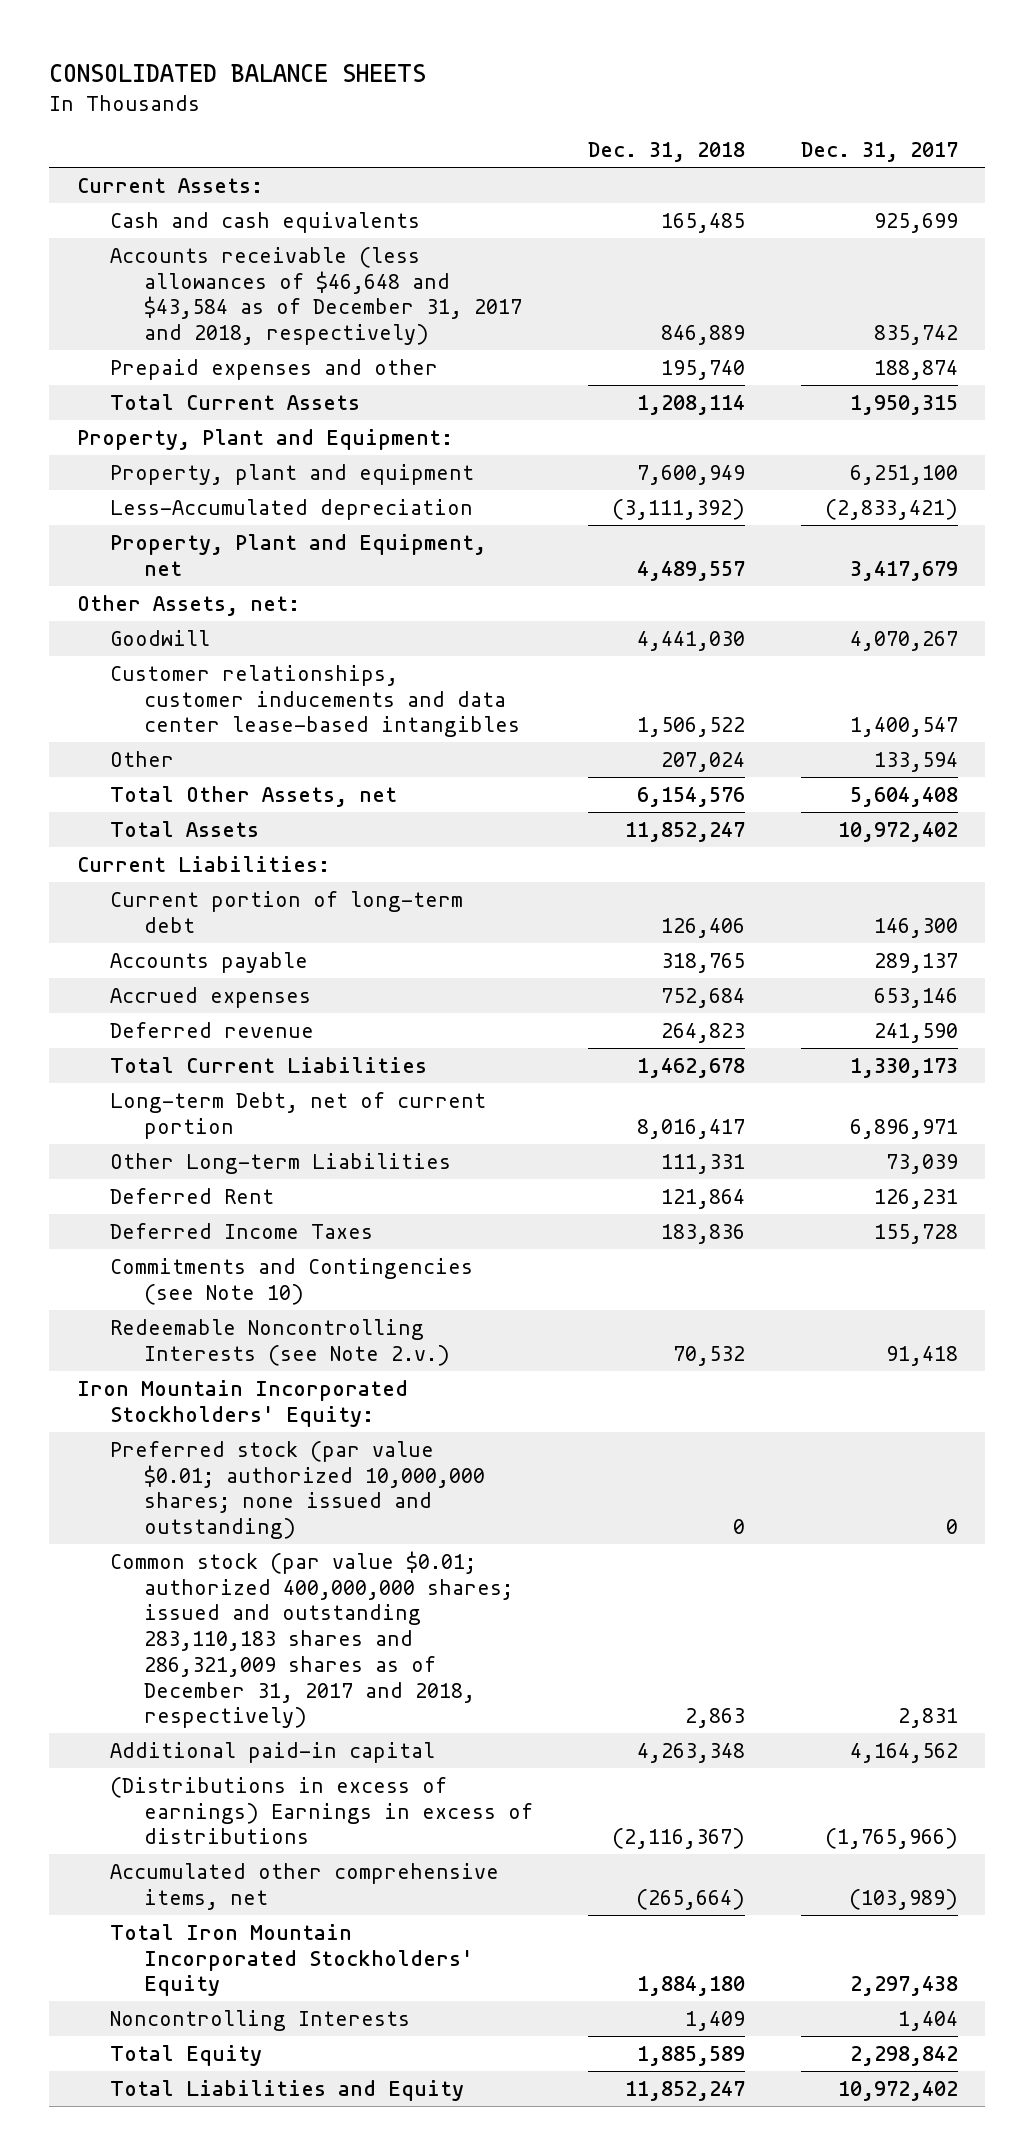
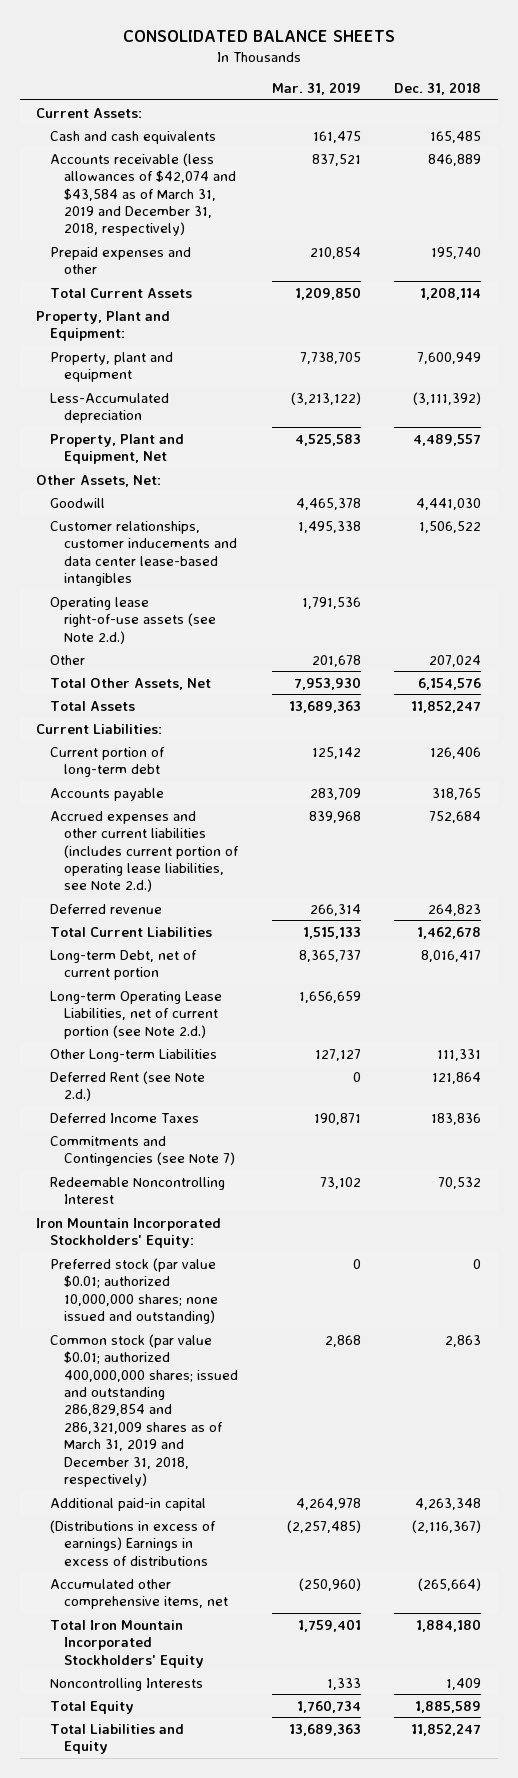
[800,142,958,163] Dec. 31, 2017 -> none
none -> [271,82,361,96] Mar. 31, 2019
[110,246,523,346] Accounts receivable (less allowances of $46,648 and $43,584 as of December 31, 2017 and 2018, respectively) -> [50,152,236,237] Accounts receivable (less allowances of $42,074 and $43,584 as of March 31, 2019 and December 31, 2018, respectively)
[110,533,487,576] Property, Plant and Equipment, net -> [50,433,185,465] Property, Plant and Equipment, Net
[76,594,300,616] Other Assets, net: -> [36,474,162,487] Other Assets, Net:
none -> [50,596,216,644] Operating lease right-of-use assets (see Note 2.d.)
[110,785,398,807] Total Other Assets, net -> [50,677,212,690] Total Other Assets, Net
[110,986,312,1008] Accrued expenses -> [50,810,239,893] Accrued expenses and other current liabilities (includes current portion of operating lease liabilities, see Note 2.d.)
none -> [50,990,223,1039] Long-term Operating Lease Liabilities, net of current portion (see Note 2.d.)
[110,1187,275,1204] Deferred Rent -> [50,1070,206,1102] Deferred Rent (see Note 2.d.)
[110,1257,474,1305] Commitments and Contingencies (see Note 10) -> [50,1135,235,1167] Commitments and Contingencies (see Note 7)
[110,1318,451,1366] Redeemable Noncontrolling Interests (see Note 2.v.) -> [50,1176,226,1205] Redeemable Noncontrolling Interest
[110,1550,514,1729] Common stock (par value $0.01; authorized 400,000,000 shares; issued and outstanding 283,110,183 shares and 286,321,009 shares as of December 31, 2017 and 2018, respectively) -> [50,1333,238,1488] Common stock (par value $0.01; authorized 400,000,000 shares; issued and outstanding 286,829,854 and 286,321,009 shares as of March 31, 2019 and December 31, 2018, respectively)

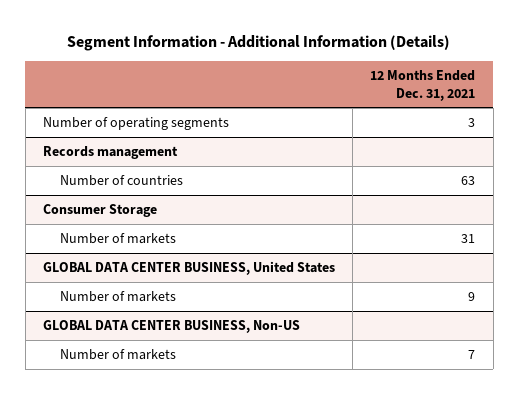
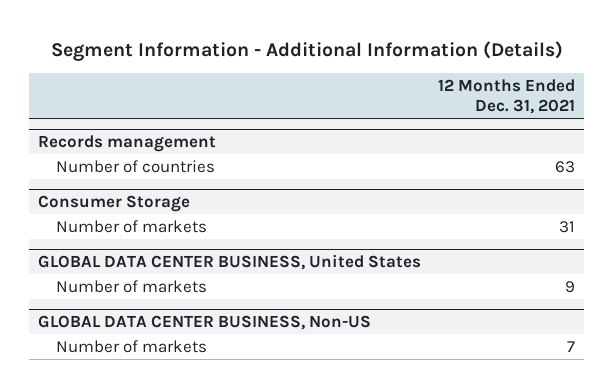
[42,116,229,130] Number of operating segments -> none

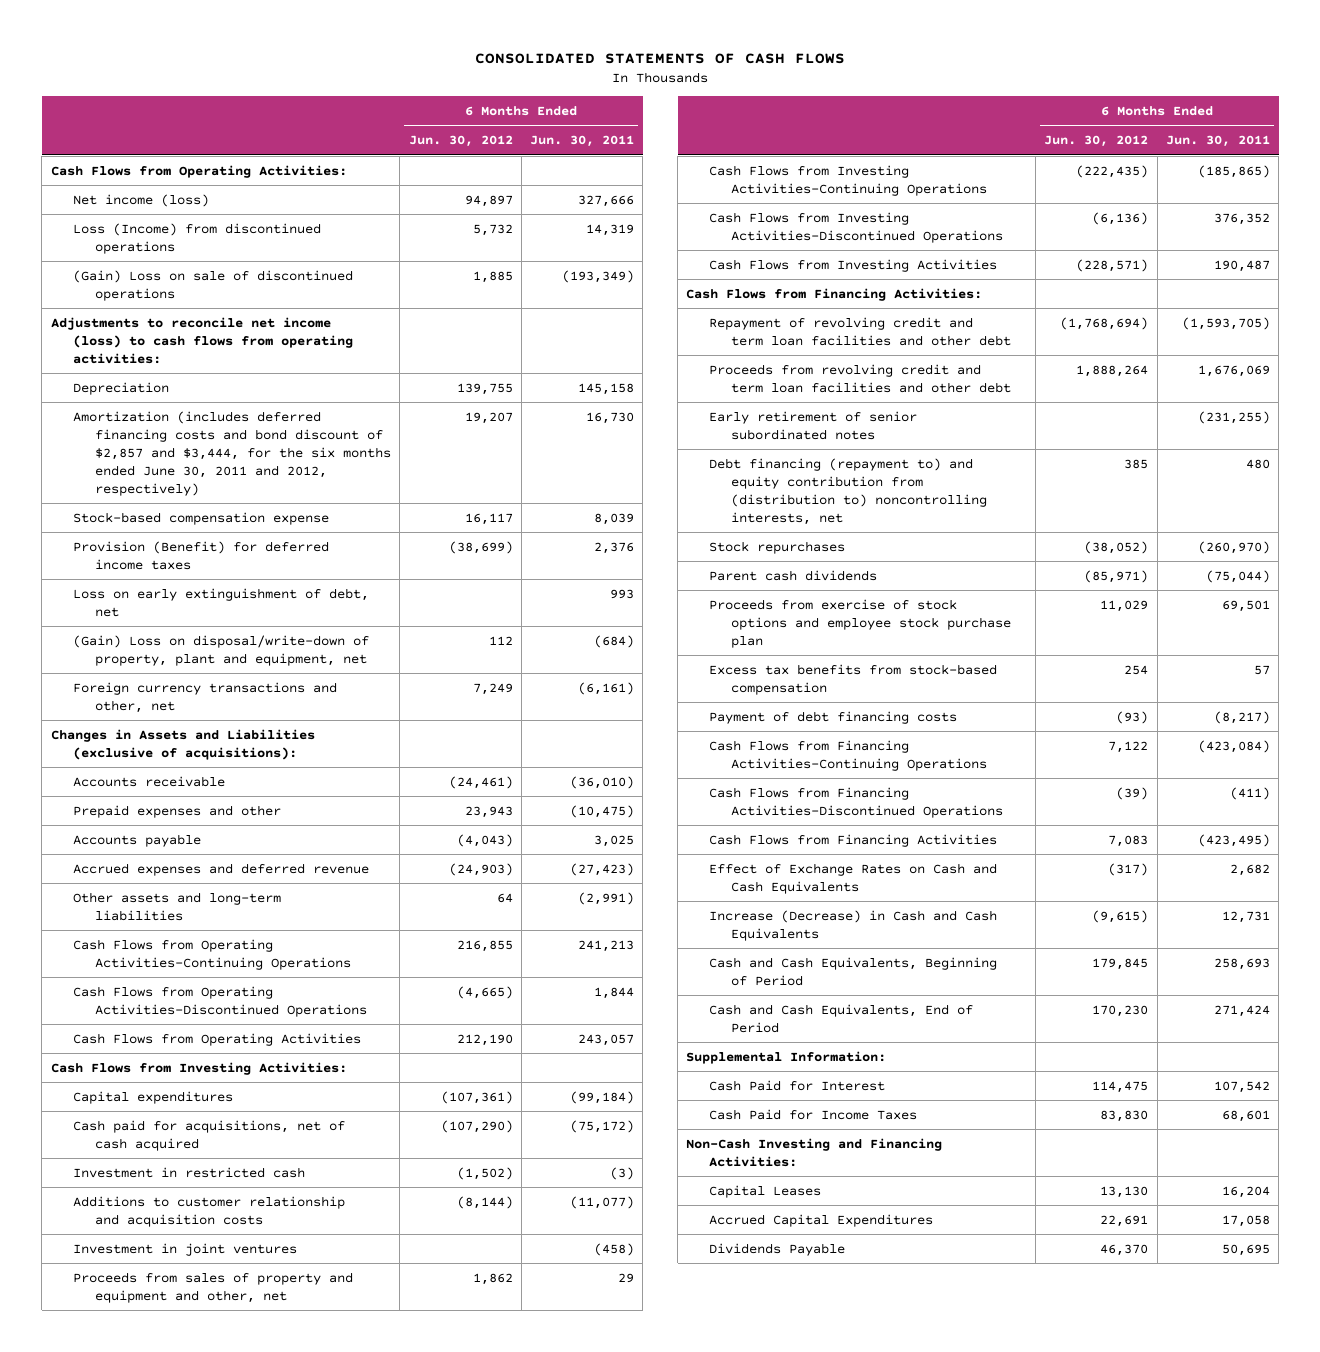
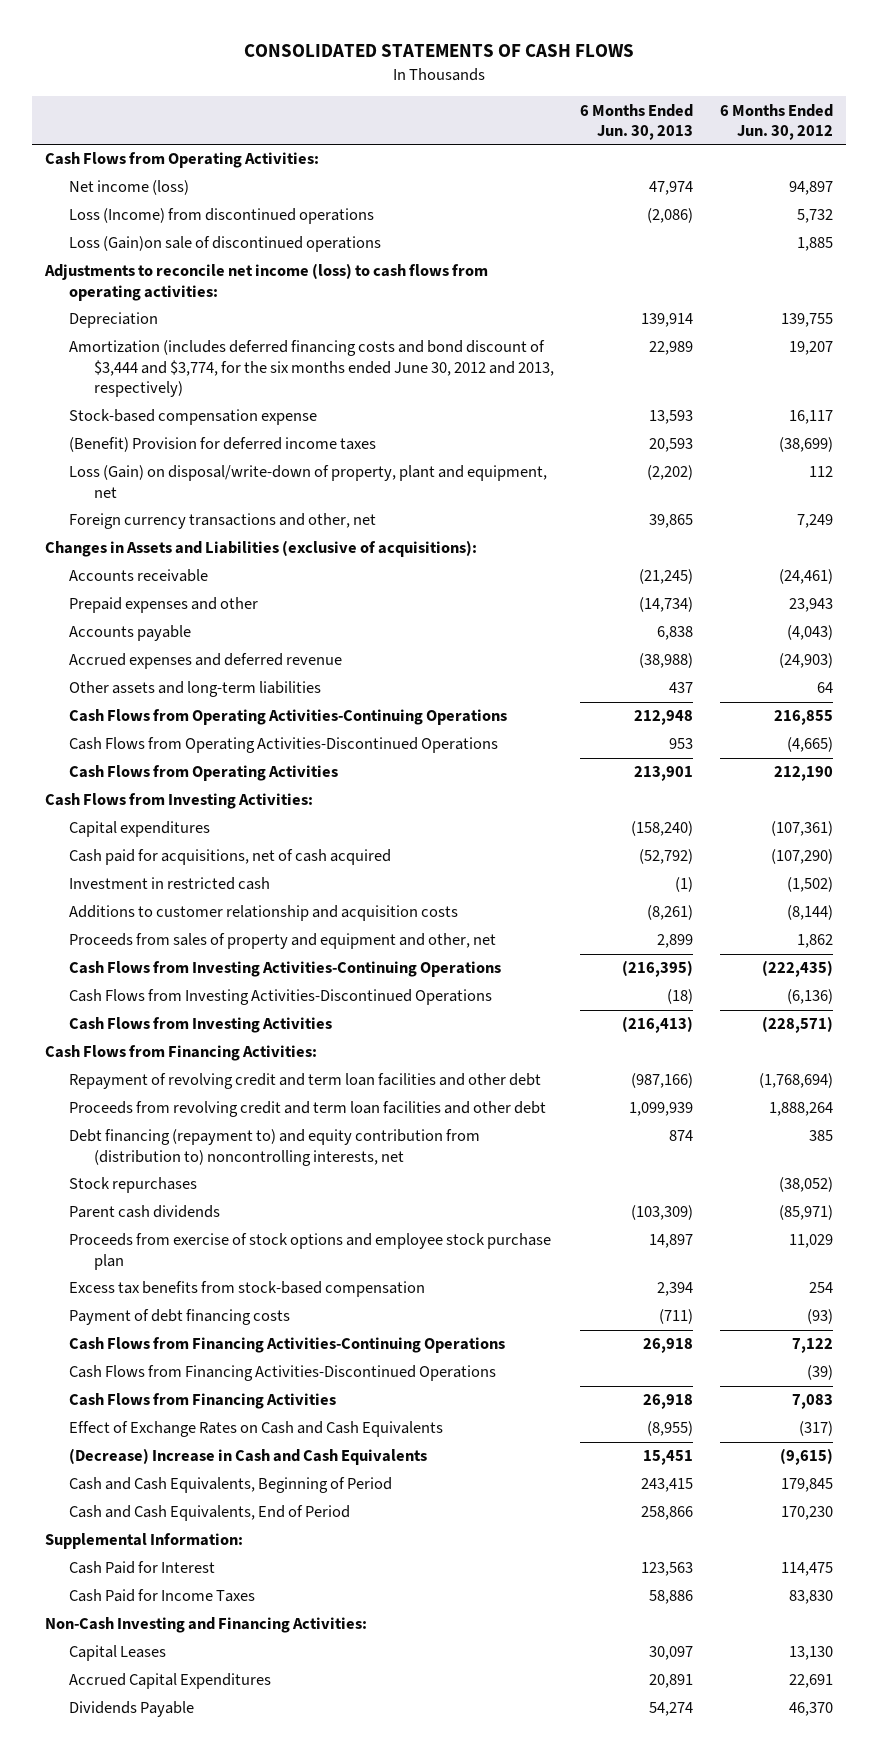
[530,135,635,148] Jun. 30, 2011 -> none
none -> [580,103,694,141] 6 Months Ended Jun. 30, 2013
[72,269,353,301] (Gain) Loss on sale of discontinued operations -> [69,236,382,253] Loss (Gain)on sale of discontinued operations
[72,410,391,496] Amortization (includes deferred financing costs and bond discount of $2,857 and $3,444, for the six months ended June 30, 2011 and 2012, respectively) -> [69,340,554,398] Amortization (includes deferred financing costs and bond discount of $3,444 and $3,774, for the six months ended June 30, 2012 and 2013, respectively)
[72,587,369,617] Loss on early extinguishment of debt, net -> none
[72,540,329,570] Provision (Benefit) for deferred income taxes -> [69,437,377,453] (Benefit) Provision for deferred income taxes
[72,634,369,666] (Gain) Loss on disposal/write-down of property, plant and equipment, net -> [69,465,548,498] Loss (Gain) on disposal/write-down of property, plant and equipment, net
[72,1242,297,1256] Investment in joint ventures -> none
[708,410,917,440] Early retirement of senior subordinated notes -> none
[708,909,997,941] Increase (Decrease) in Cash and Cash Equivalents -> [69,1448,428,1466] (Decrease) Increase in Cash and Cash Equivalents

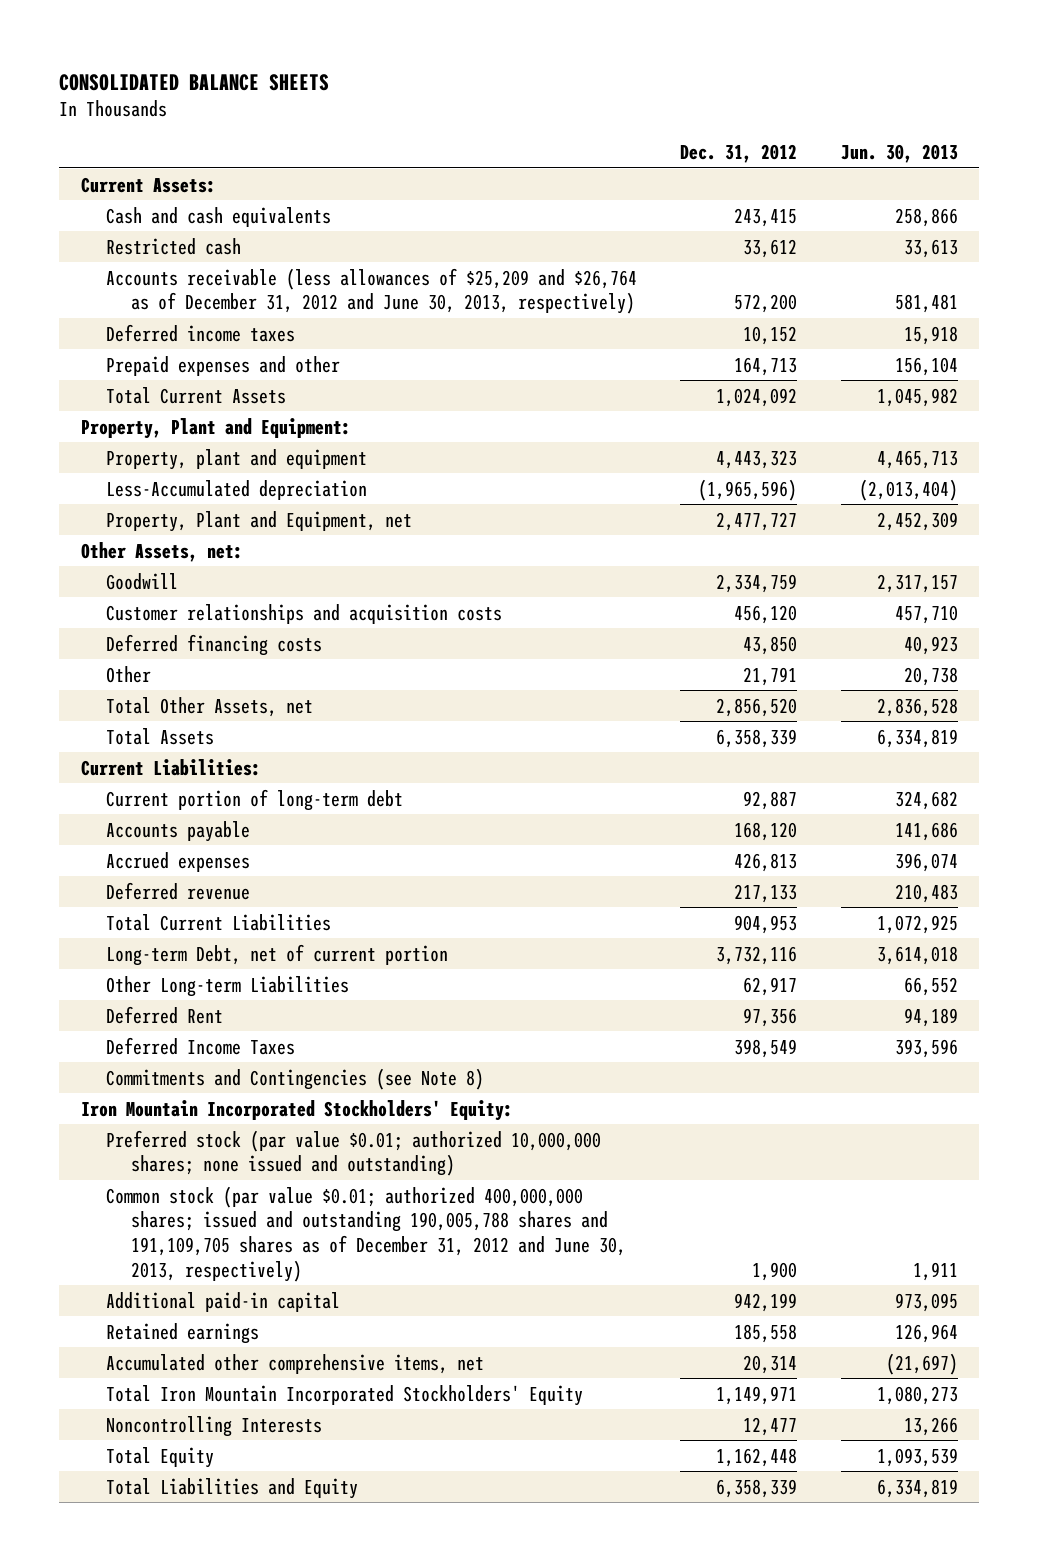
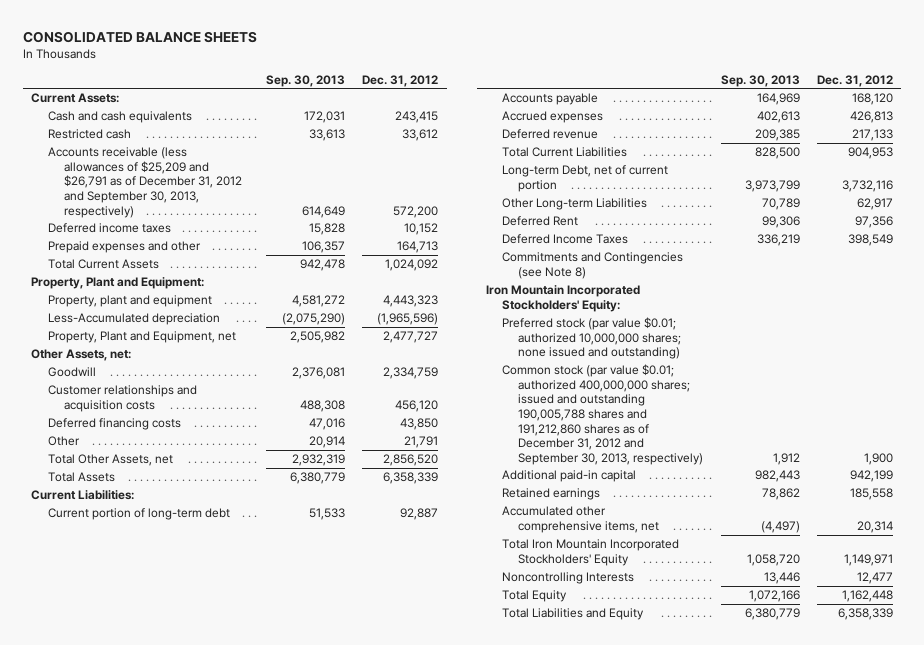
[840,143,958,163] Jun. 30, 2013 -> none
none -> [266,74,346,87] Sep. 30, 2013
[105,267,637,315] Accounts receivable (less allowances of $25,209 and $26,764 as of December 31, 2012 and June 30, 2013, respectively) -> [47,147,242,218] Accounts receivable (less allowances of $25,209 and $26,791 as of December 31, 2012 and September 30, 2013, respectively)
[105,1185,626,1282] Common stock (par value $0.01; authorized 400,000,000 shares; issued and outstanding 190,005,788 shares and 191,109,705 shares as of December 31, 2012 and June 30, 2013, respectively) -> [502,364,704,465] Common stock (par value $0.01; authorized 400,000,000 shares; issued and outstanding 190,005,788 shares and 191,212,860 shares as of December 31, 2012 and September 30, 2013, respectively)

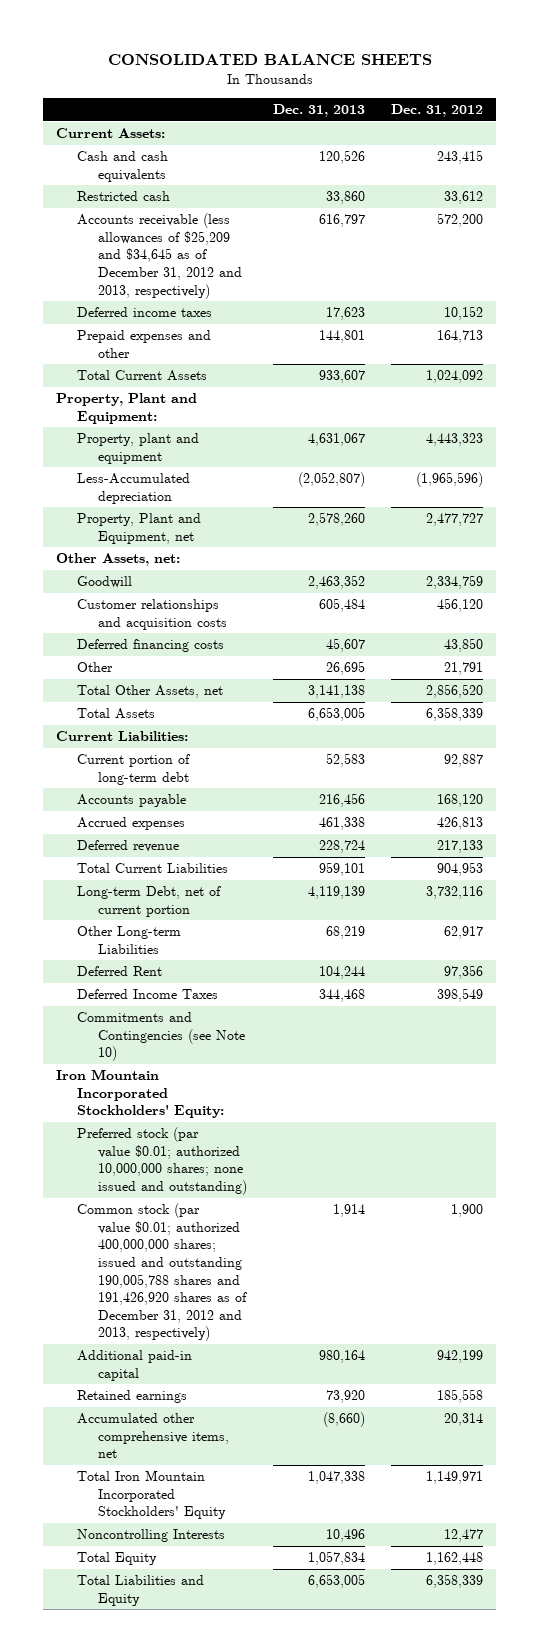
[266,74,346,87] Sep. 30, 2013 -> none
none -> [272,104,365,118] Dec. 31, 2013
[47,147,242,218] Accounts receivable (less allowances of $25,209 and $26,791 as of December 31, 2012 and September 30, 2013, respectively) -> [76,213,242,299] Accounts receivable (less allowances of $25,209 and $34,645 as of December 31, 2012 and 2013, respectively)
[502,252,684,279] Commitments and Contingencies (see Note 8) -> [76,1012,245,1062] Commitments and Contingencies (see Note 10)
[502,364,704,465] Common stock (par value $0.01; authorized 400,000,000 shares; issued and outstanding 190,005,788 shares and 191,212,860 shares as of December 31, 2012 and September 30, 2013, respectively) -> [76,1203,247,1342] Common stock (par value $0.01; authorized 400,000,000 shares; issued and outstanding 190,005,788 shares and 191,426,920 shares as of December 31, 2012 and 2013, respectively)

